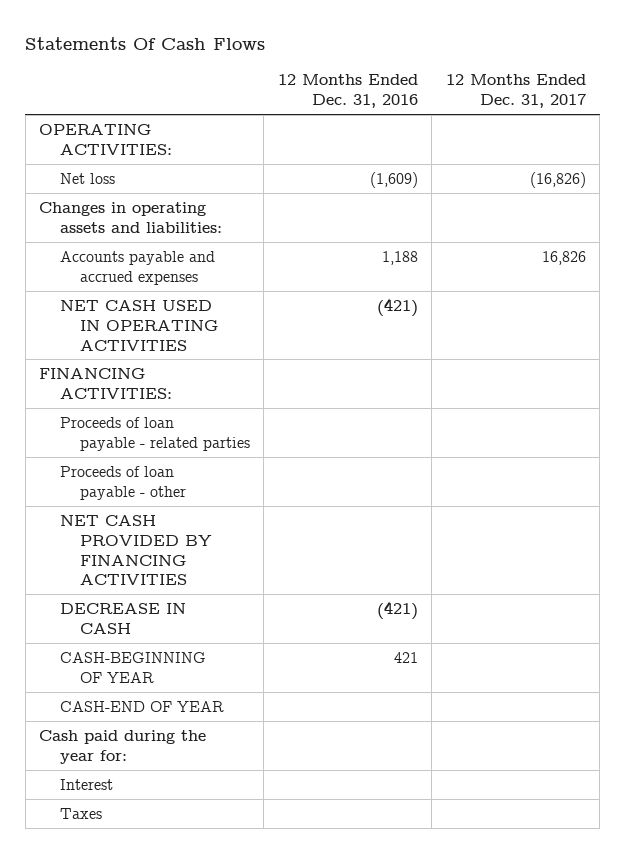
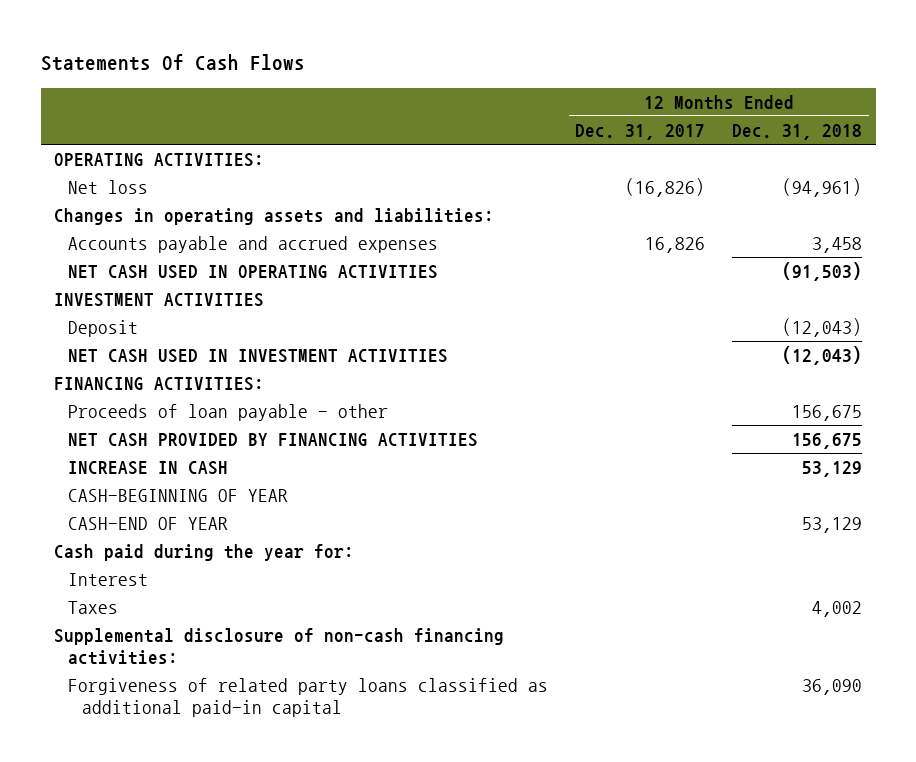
[277,74,418,109] 12 Months Ended Dec. 31, 2016 -> none
none -> [732,123,863,140] Dec. 31, 2018
none -> [54,293,265,308] INVESTMENT ACTIVITIES
none -> [68,320,139,338] Deposit
none -> [68,349,449,364] NET CASH USED IN INVESTMENT ACTIVITIES
[59,416,251,451] Proceeds of loan payable - related parties -> none
[59,602,186,634] DECREASE IN CASH -> [68,461,229,476] INCREASE IN CASH
none -> [54,628,505,665] Supplemental disclosure of non-cash financing activities:
none -> [68,678,549,717] Forgiveness of related party loans classified as additional paid-in capital

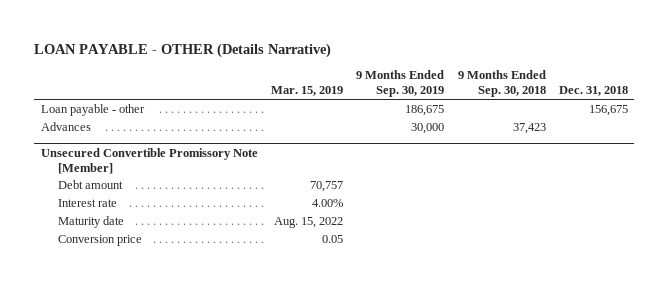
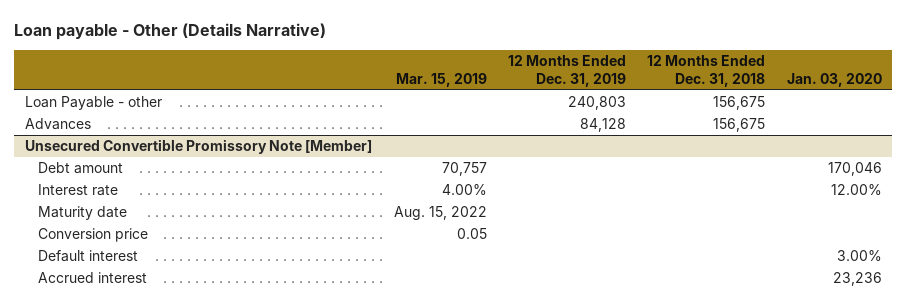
[34,42,332,58] LOAN PAYABLE - OTHER (Details Narrative) -> [14,23,327,41] Loan payable - Other (Details Narrative)
[356,70,445,98] 9 Months Ended Sep. 30, 2019 -> none
[457,70,546,98] 9 Months Ended Sep. 30, 2018 -> none
[558,86,628,97] Dec. 31, 2018 -> none
none -> [507,55,626,87] 12 Months Ended Dec. 31, 2019
none -> [647,55,766,87] 12 Months Ended Dec. 31, 2018
none -> [786,72,882,87] Jan. 03, 2020
[40,104,145,117] Loan payable - other -> [25,96,163,111] Loan Payable - other
none -> [38,250,139,263] Default interest
none -> [38,272,148,284] Accrued interest

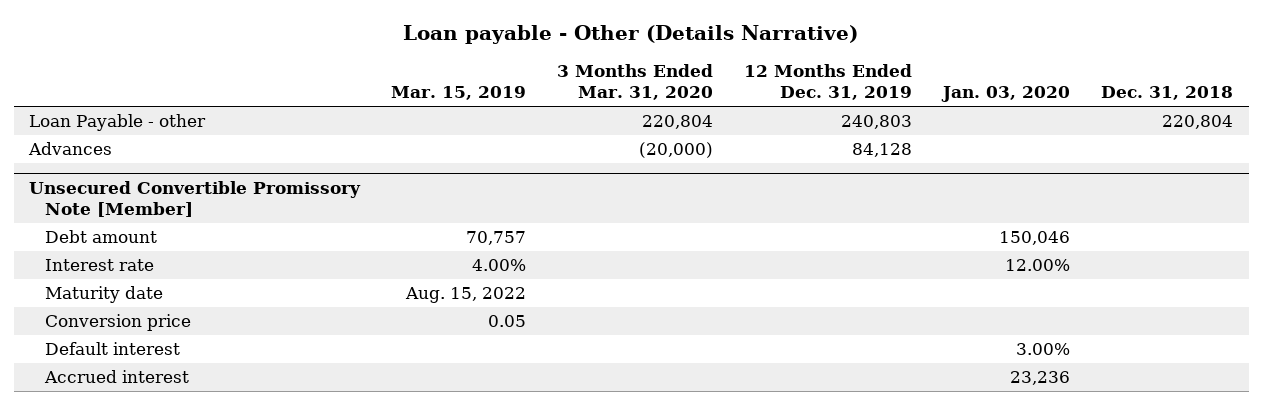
[647,55,766,87] 12 Months Ended Dec. 31, 2018 -> none
none -> [557,64,714,101] 3 Months Ended Mar. 31, 2020
none -> [1101,86,1234,101] Dec. 31, 2018
[827,162,882,177] 170,046 -> [999,231,1071,246] 150,046

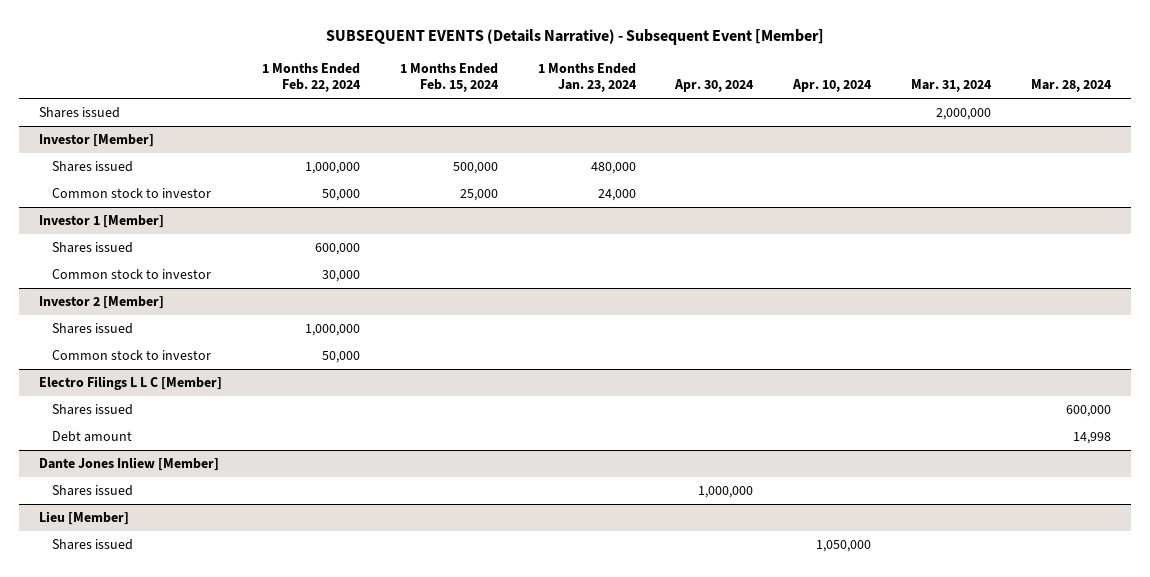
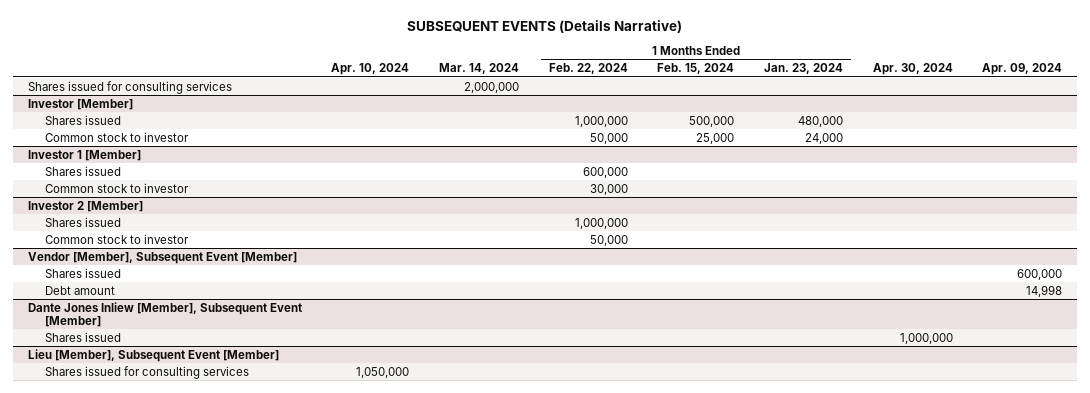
[325,28,824,45] SUBSEQUENT EVENTS (Details Narrative) - Subsequent Event [Member] -> [407,19,683,33] SUBSEQUENT EVENTS (Details Narrative)
[911,79,993,93] Mar. 31, 2024 -> none
[1031,79,1113,93] Mar. 28, 2024 -> none
none -> [439,63,520,75] Mar. 14, 2024
none -> [982,63,1063,76] Apr. 09, 2024
[38,107,120,119] Shares issued -> none
none -> [27,80,232,94] Shares issued for consulting services
[38,376,222,391] Electro Filings L L C [Member] -> none
[52,404,134,416] Shares issued -> none
[52,431,133,443] Debt amount -> none
none -> [27,251,297,264] Vendor [Member], Subsequent Event [Member]
none -> [44,267,121,278] Shares issued
none -> [44,285,115,295] Debt amount
[38,457,219,472] Dante Jones Inliew [Member] -> [27,301,302,328] Dante Jones Inliew [Member], Subsequent Event [Member]
[52,539,134,551] Shares issued -> none
[38,511,129,526] Lieu [Member] -> [27,348,279,362] Lieu [Member], Subsequent Event [Member]
none -> [44,365,249,379] Shares issued for consulting services

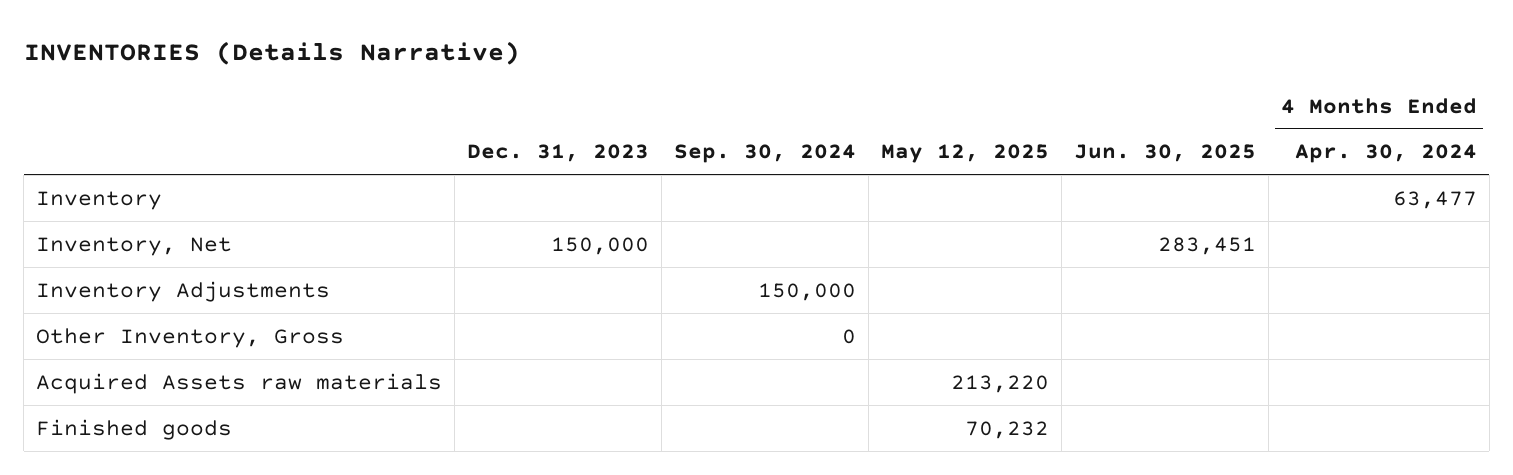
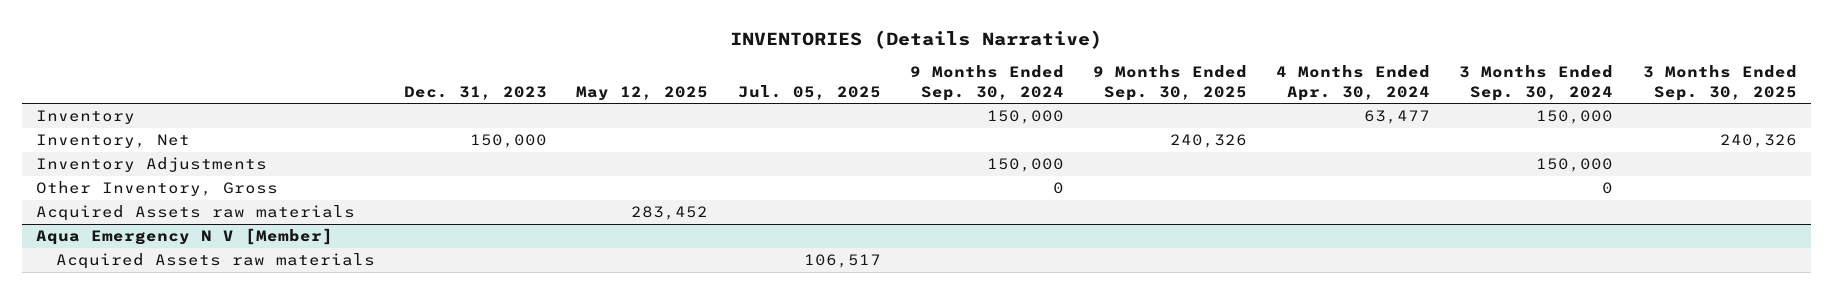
[674,144,857,164] Sep. 30, 2024 -> none
[1073,144,1256,163] Jun. 30, 2025 -> none
none -> [737,84,881,100] Jul. 05, 2025
none -> [909,65,1064,101] 9 Months Ended Sep. 30, 2024
none -> [1092,65,1247,101] 9 Months Ended Sep. 30, 2025
none -> [1459,65,1614,101] 3 Months Ended Sep. 30, 2024
none -> [1642,65,1797,101] 3 Months Ended Sep. 30, 2025
[36,418,233,440] Finished goods -> none
[951,374,1050,393] 213,220 -> [631,206,709,221] 283,452
none -> [36,228,334,246] Aqua Emergency N V [Member]
none -> [55,253,375,270] Acquired Assets raw materials

